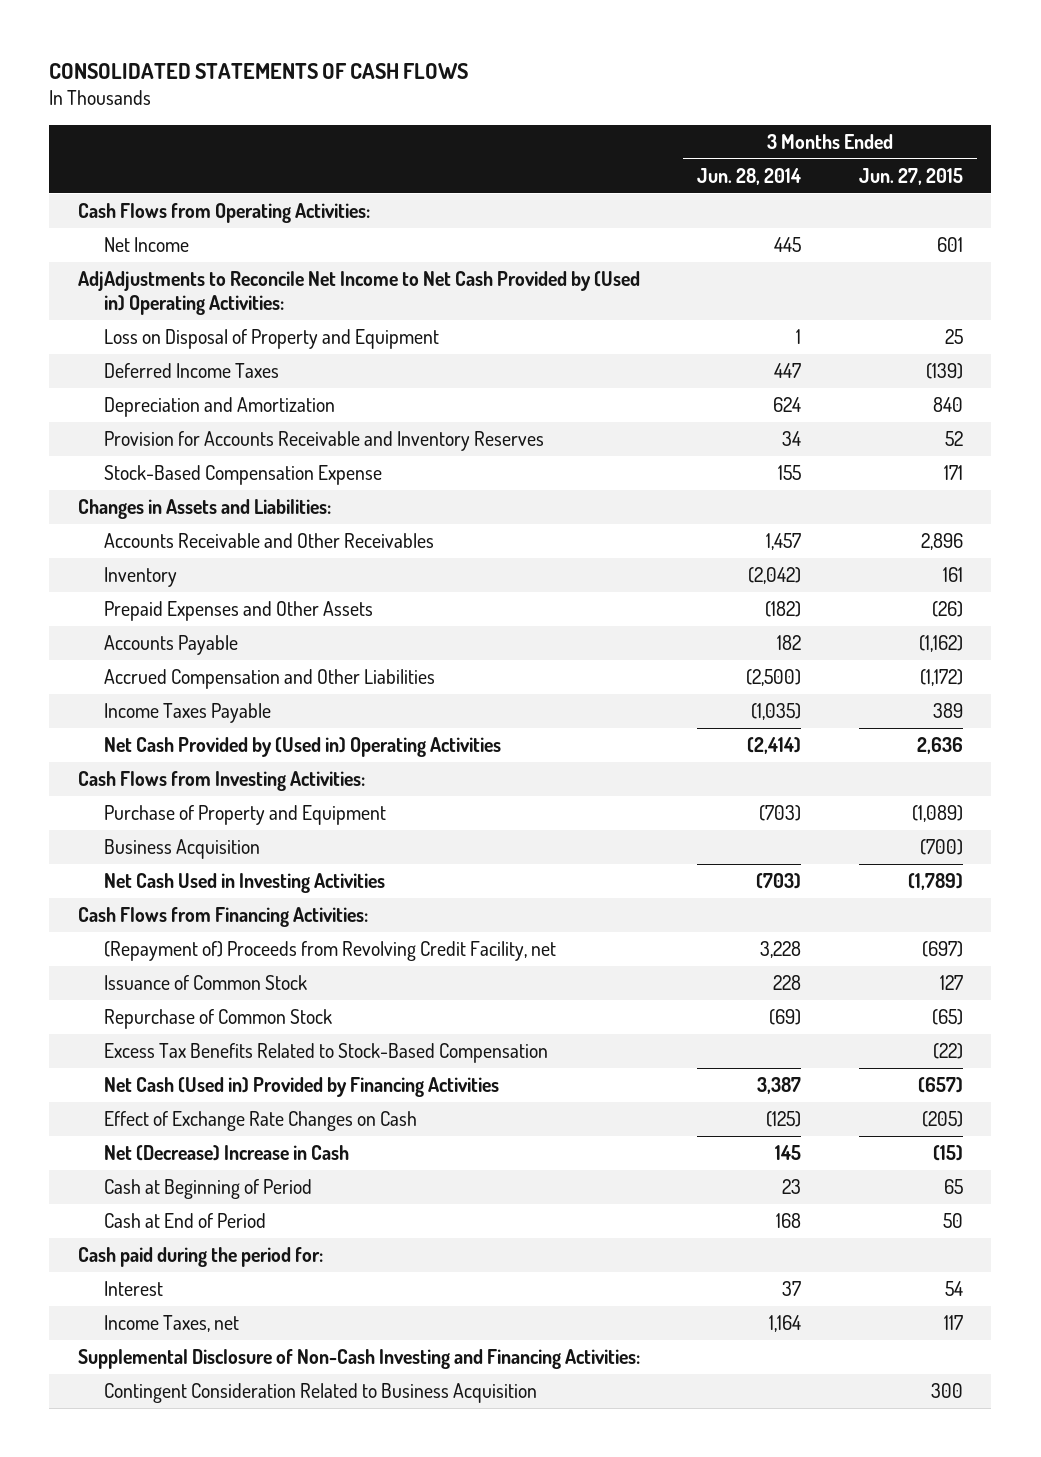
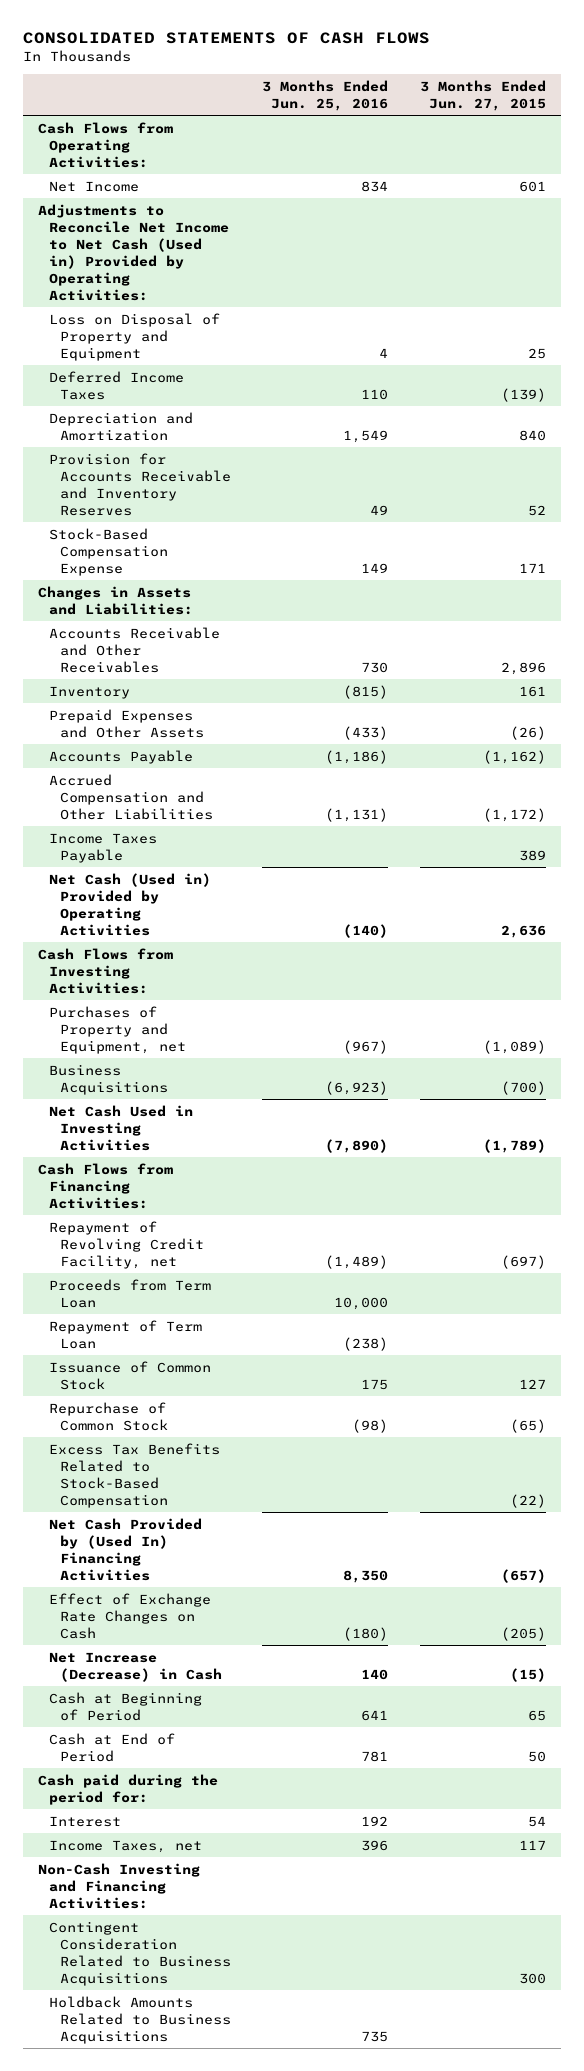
[697,167,802,185] Jun. 28, 2014 -> none
none -> [262,80,389,112] 3 Months Ended Jun. 25, 2016
[77,271,640,316] AdjAdjustments to Reconcile Net Income to Net Cash Provided by (Used in) Operating Activities: -> [38,203,230,301] Adjustments to Reconcile Net Income to Net Cash (Used in) Provided by Operating Activities:
[103,737,501,758] Net Cash Provided by (Used in) Operating Activities -> [49,872,212,936] Net Cash (Used in) Provided by Operating Activities
[103,805,386,826] Purchase of Property and Equipment -> [49,1005,186,1054] Purchases of Property and Equipment, net
[103,839,260,860] Business Acquisition -> [49,1063,168,1095] Business Acquisitions
[103,941,556,962] (Repayment of) Proceeds from Revolving Credit Facility, net -> [49,1220,204,1269] Repayment of Revolving Credit Facility, net
none -> [49,1278,212,1308] Proceeds from Term Loan
none -> [49,1319,203,1349] Repayment of Term Loan
[103,1077,499,1098] Net Cash (Used in) Provided by Financing Activities -> [49,1517,203,1581] Net Cash Provided by (Used In) Financing Activities
[103,1145,349,1162] Net (Decrease) Increase in Cash -> [49,1651,222,1682] Net Increase (Decrease) in Cash
[77,1349,640,1370] Supplemental Disclosure of Non-Cash Investing and Financing Activities: -> [38,1862,201,1909] Non-Cash Investing and Financing Activities:
[103,1383,537,1404] Contingent Consideration Related to Business Acquisition -> [49,1920,231,1986] Contingent Consideration Related to Business Acquisitions
none -> [49,1995,231,2044] Holdback Amounts Related to Business Acquisitions

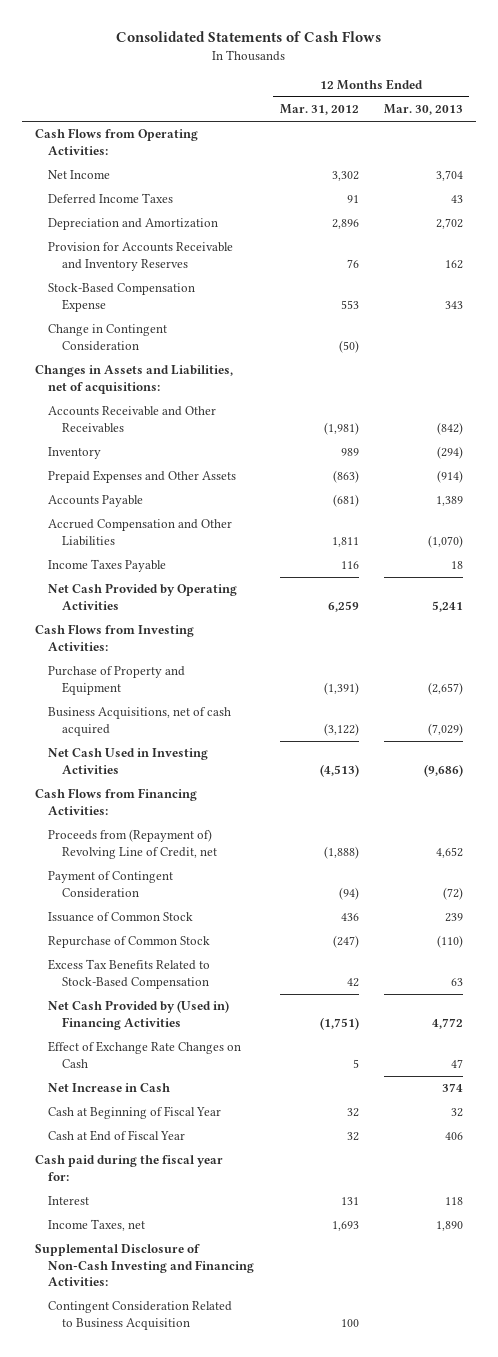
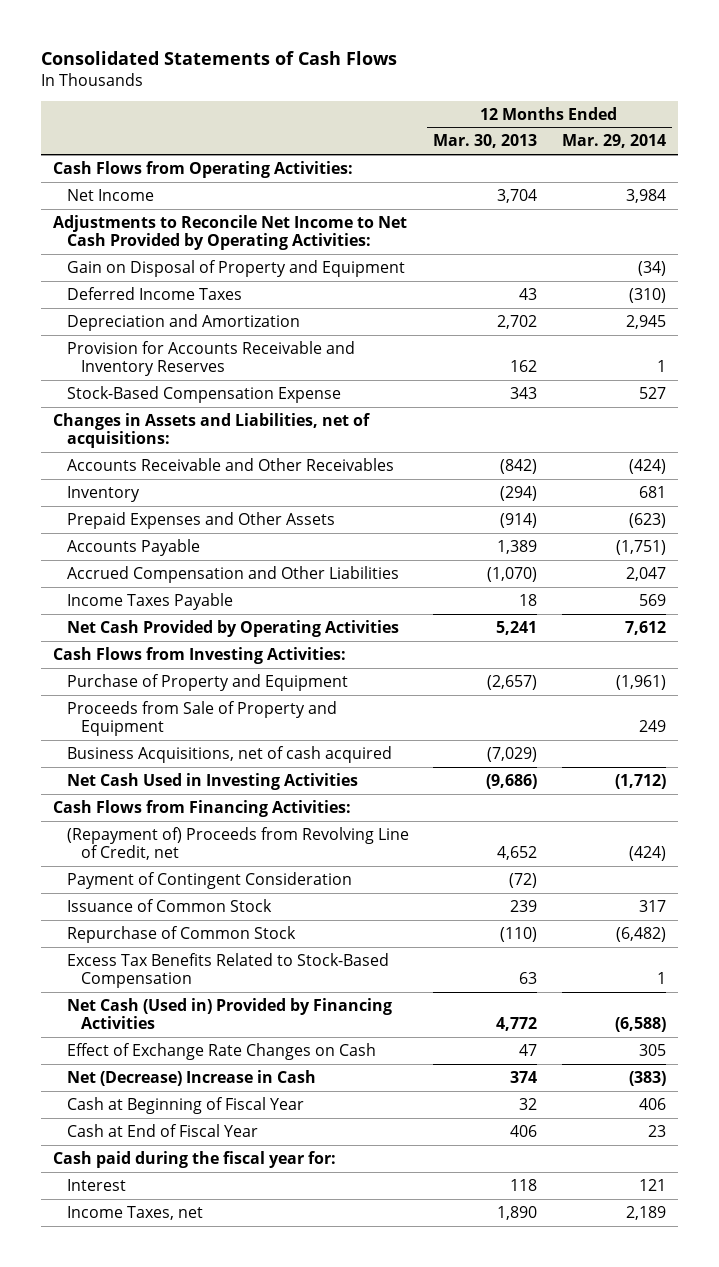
[279,104,359,116] Mar. 31, 2012 -> none
none -> [561,134,666,149] Mar. 29, 2014
none -> [53,214,408,251] Adjustments to Reconcile Net Income to Net Cash Provided by Operating Activities:
none -> [67,259,406,277] Gain on Disposal of Property and Equipment
[48,324,168,351] Change in Contingent Consideration -> none
none -> [67,700,338,737] Proceeds from Sale of Property and Equipment
[48,829,217,859] Proceeds from (Repayment of) Revolving Line of Credit, net -> [67,826,410,861] (Repayment of) Proceeds from Revolving Line of Credit, net
[48,1000,230,1030] Net Cash Provided by (Used in) Financing Activities -> [67,997,393,1030] Net Cash (Used in) Provided by Financing Activities
[48,1083,171,1093] Net Increase in Cash -> [67,1069,317,1086] Net (Decrease) Increase in Cash
[34,1244,255,1287] Supplemental Disclosure of Non-Cash Investing and Financing Activities: -> none
[48,1301,233,1330] Contingent Consideration Related to Business Acquisition -> none

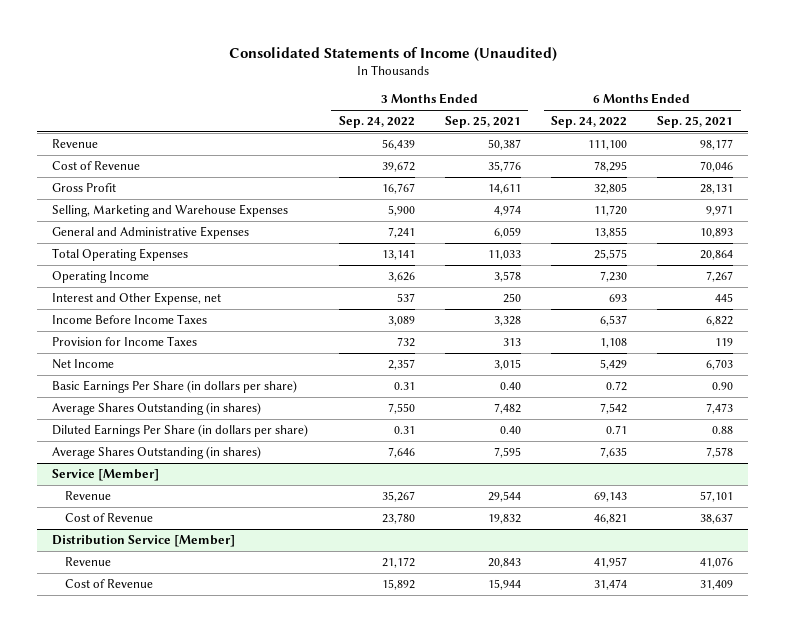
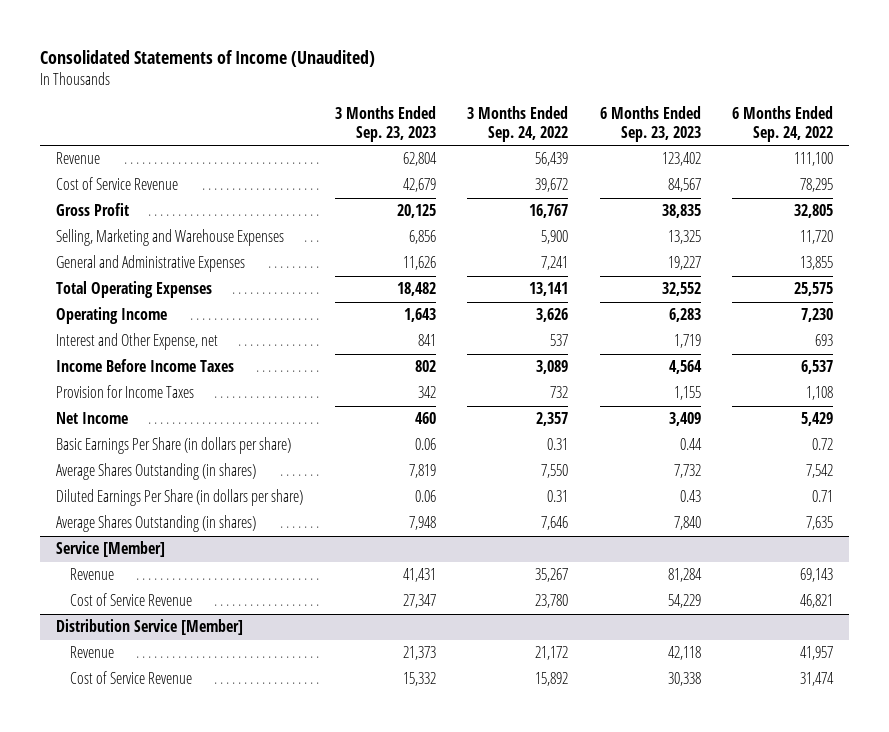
[444,116,521,129] Sep. 25, 2021 -> none
[657,116,734,129] Sep. 25, 2021 -> none
none -> [334,106,436,142] 3 Months Ended Sep. 23, 2023
none -> [599,106,701,142] 6 Months Ended Sep. 23, 2023
[52,161,141,171] Cost of Revenue -> [55,177,178,191] Cost of Service Revenue
[64,513,153,523] Cost of Revenue -> [70,593,193,607] Cost of Service Revenue
[64,579,153,589] Cost of Revenue -> [70,671,193,685] Cost of Service Revenue

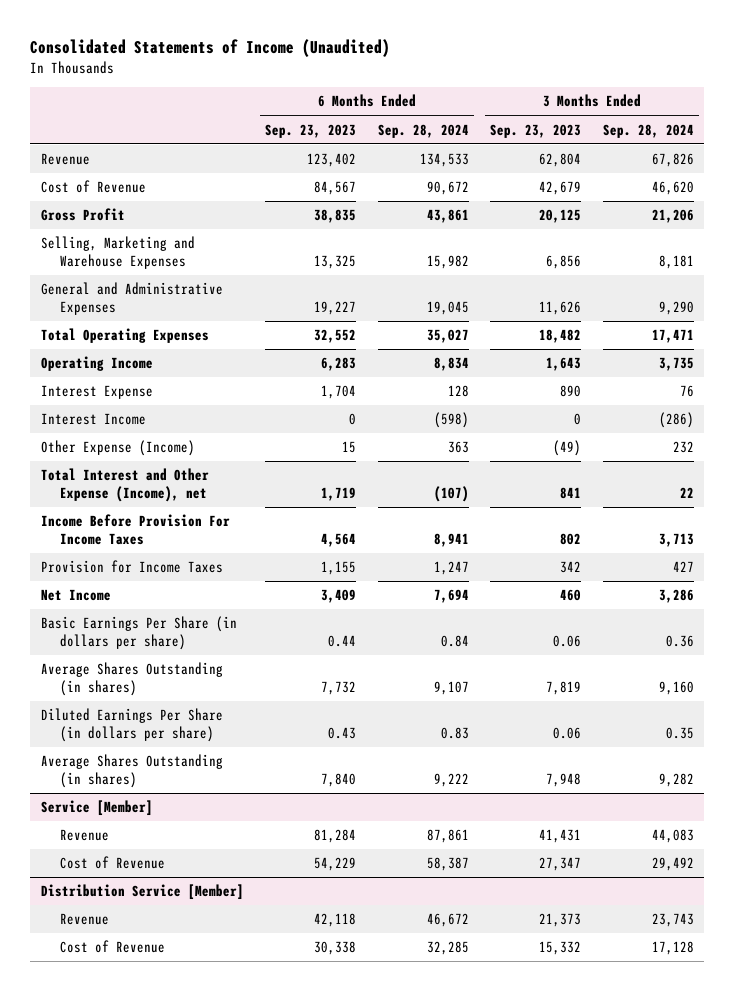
[467,106,569,142] 3 Months Ended Sep. 24, 2022 -> none
[732,106,834,142] 6 Months Ended Sep. 24, 2022 -> none
none -> [377,123,469,138] Sep. 28, 2024
none -> [602,123,694,138] Sep. 28, 2024
[55,177,178,191] Cost of Service Revenue -> [41,180,147,194] Cost of Revenue
none -> [41,385,154,400] Interest Expense
none -> [41,413,147,426] Interest Income
none -> [41,440,196,457] Other Expense (Income)
[55,333,218,351] Interest and Other Expense, net -> [41,468,210,502] Total Interest and Other Expense (Income), net
[55,359,234,373] Income Before Income Taxes -> [41,514,231,545] Income Before Provision For Income Taxes
[70,593,193,607] Cost of Service Revenue -> [59,856,165,870] Cost of Revenue
[70,671,193,685] Cost of Service Revenue -> [59,940,165,954] Cost of Revenue

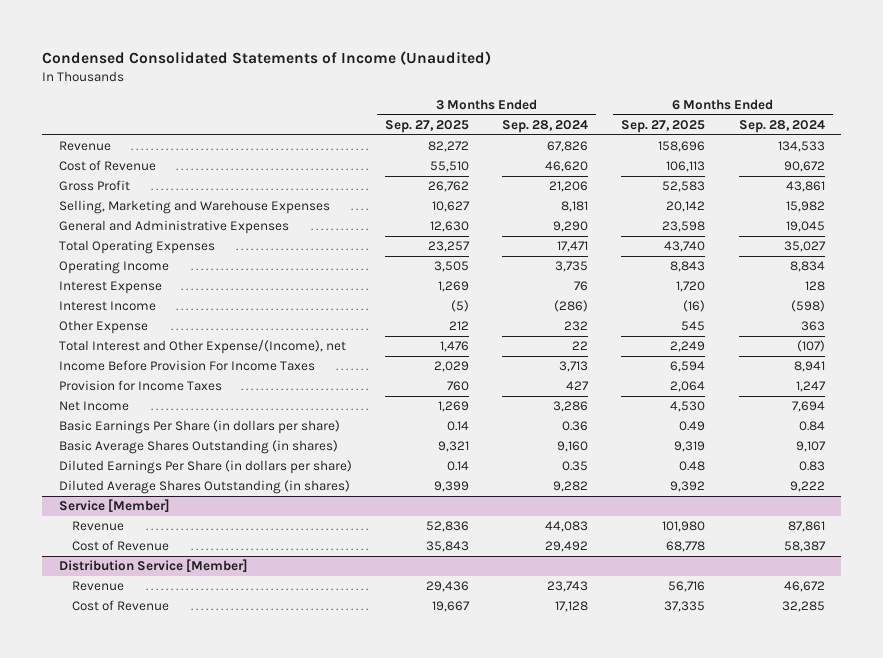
[30,38,391,57] Consolidated Statements of Income (Unaudited) -> [42,51,492,66] Condensed Consolidated Statements of Income (Unaudited)
[265,123,357,138] Sep. 23, 2023 -> none
[490,123,582,138] Sep. 23, 2023 -> none
none -> [384,120,469,134] Sep. 27, 2025
none -> [621,120,706,134] Sep. 27, 2025
[41,440,196,457] Other Expense (Income) -> [58,320,148,335] Other Expense
[41,468,210,502] Total Interest and Other Expense (Income), net -> [58,340,346,355] Total Interest and Other Expense/(Income), net
[41,662,224,696] Average Shares Outstanding (in shares) -> [58,440,338,455] Basic Average Shares Outstanding (in shares)
[41,754,224,788] Average Shares Outstanding (in shares) -> [58,480,350,495] Diluted Average Shares Outstanding (in shares)

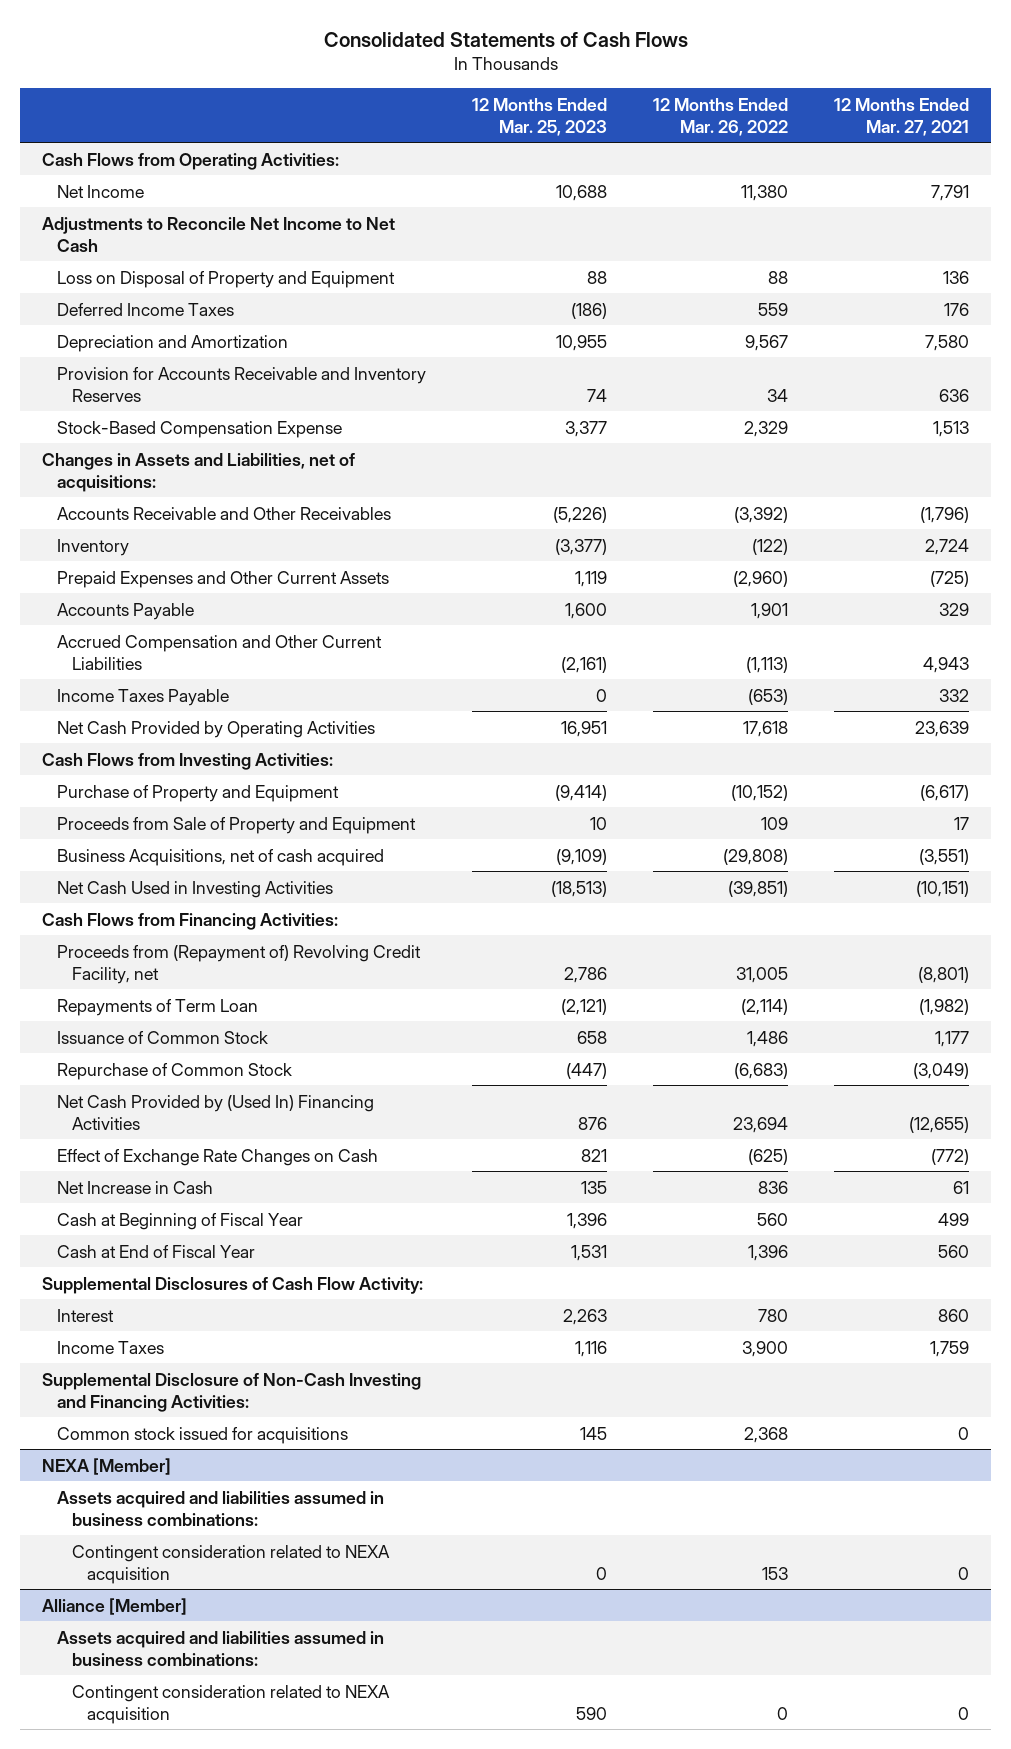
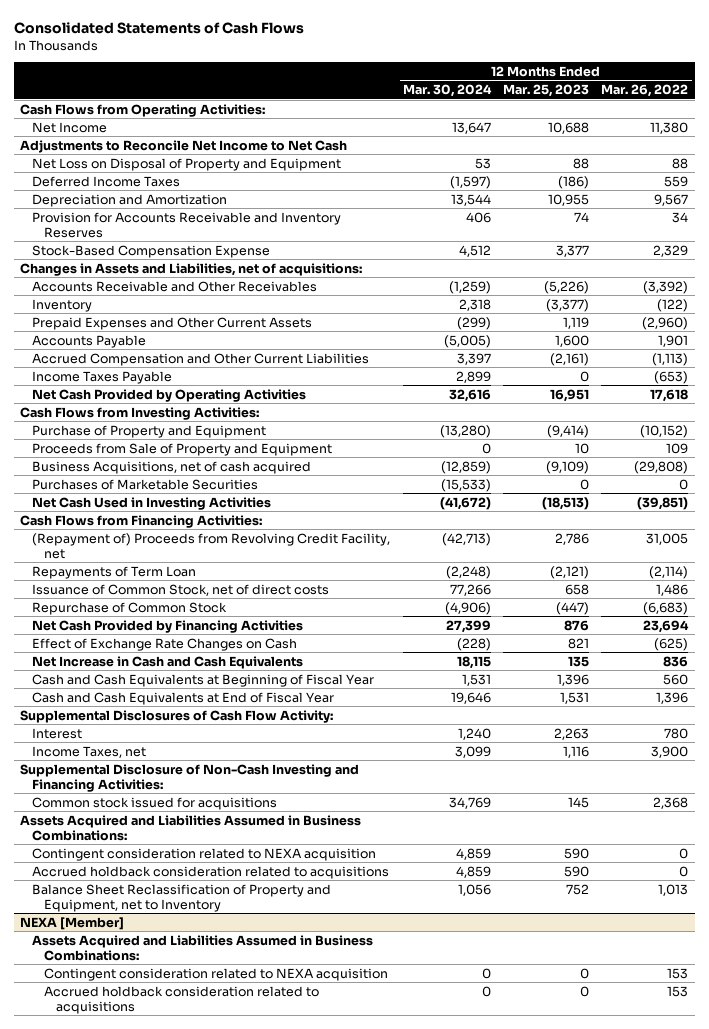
[833,97,969,136] 12 Months Ended Mar. 27, 2021 -> none
none -> [402,84,492,98] Mar. 30, 2024
[57,270,396,288] Loss on Disposal of Property and Equipment -> [32,157,342,171] Net Loss on Disposal of Property and Equipment
none -> [32,478,259,490] Purchases of Marketable Securities
[57,944,422,984] Proceeds from (Repayment of) Revolving Credit Facility, net -> [32,532,391,559] (Repayment of) Proceeds from Revolving Credit Facility, net
[57,1030,269,1044] Issuance of Common Stock -> [32,583,330,596] Issuance of Common Stock, net of direct costs
[57,1094,375,1130] Net Cash Provided by (Used In) Financing Activities -> [32,619,304,633] Net Cash Provided by Financing Activities
[57,1180,214,1194] Net Increase in Cash -> [32,655,304,669] Net Increase in Cash and Cash Equivalents
[57,1212,304,1230] Cash at Beginning of Fiscal Year -> [32,673,375,687] Cash and Cash Equivalents at Beginning of Fiscal Year
[57,1244,256,1258] Cash at End of Fiscal Year -> [32,691,335,705] Cash and Cash Equivalents at End of Fiscal Year
[57,1340,165,1354] Income Taxes -> [32,745,147,758] Income Taxes, net
none -> [20,814,362,841] Assets Acquired and Liabilities Assumed in Business Combinations:
none -> [32,847,377,861] Contingent consideration related to NEXA acquisition
none -> [32,865,390,879] Accrued holdback consideration related to acquisitions
none -> [32,883,332,912] Balance Sheet Reclassification of Property and Equipment, net to Inventory
[57,1490,385,1526] Assets acquired and liabilities assumed in business combinations: -> [32,934,374,961] Assets Acquired and Liabilities Assumed in Business Combinations:
[42,1597,188,1615] Alliance [Member] -> none
[57,1630,385,1666] Assets acquired and liabilities assumed in business combinations: -> none
[71,1684,390,1724] Contingent consideration related to NEXA acquisition -> [44,985,320,1014] Accrued holdback consideration related to acquisitions
[575,1706,607,1720] 590 -> [580,985,590,997] 0
[776,1706,788,1720] 0 -> [667,985,689,997] 153

